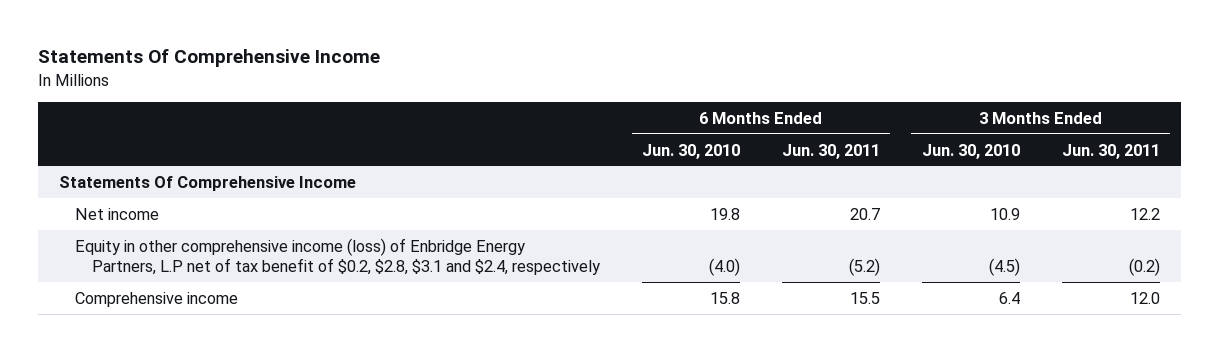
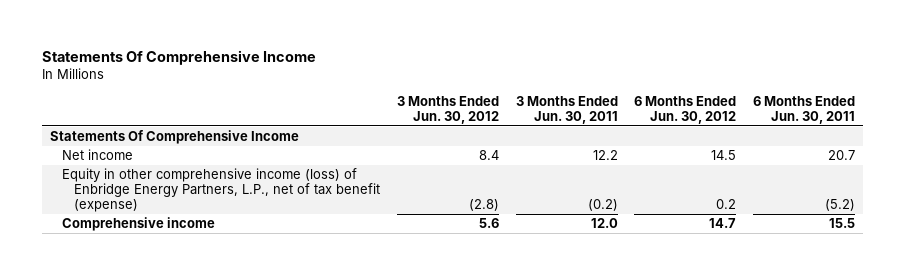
[642,143,741,159] Jun. 30, 2010 -> none
[921,143,1020,159] Jun. 30, 2010 -> none
none -> [396,96,499,125] 3 Months Ended Jun. 30, 2012
none -> [634,96,737,125] 6 Months Ended Jun. 30, 2012
[75,237,601,275] Equity in other comprehensive income (loss) of Enbridge Energy Partners, L.P net of tax benefit of $0.2, $2.8, $3.1 and $2.4, respectively -> [62,167,381,213] Equity in other comprehensive income (loss) of Enbridge Energy Partners, L.P., net of tax benefit (expense)

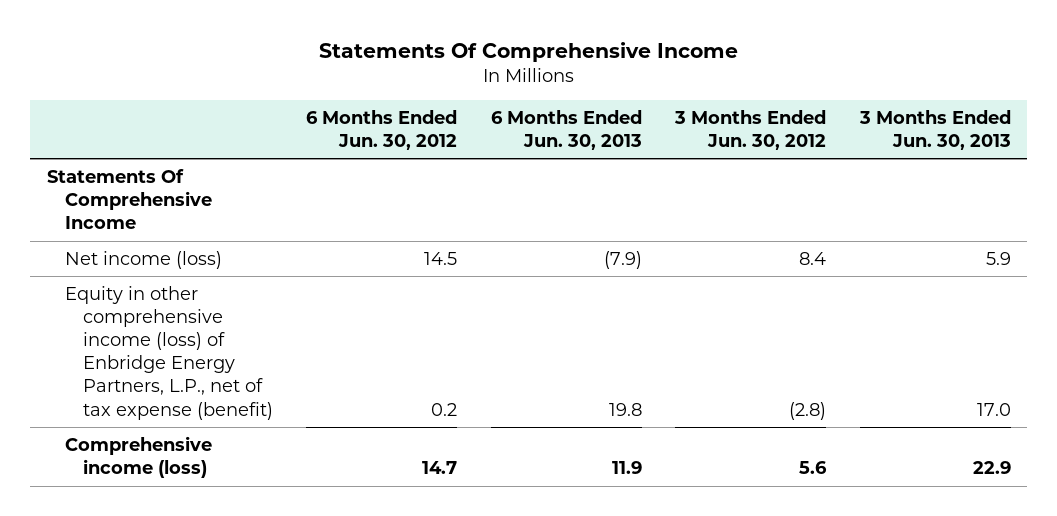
[515,96,618,125] 3 Months Ended Jun. 30, 2011 -> none
[752,96,855,125] 6 Months Ended Jun. 30, 2011 -> none
none -> [490,109,642,150] 6 Months Ended Jun. 30, 2013
none -> [858,109,1011,150] 3 Months Ended Jun. 30, 2013
[62,148,134,160] Net income -> [64,250,222,269] Net income (loss)
[62,167,381,213] Equity in other comprehensive income (loss) of Enbridge Energy Partners, L.P., net of tax benefit (expense) -> [64,285,273,420] Equity in other comprehensive income (loss) of Enbridge Energy Partners, L.P., net of tax expense (benefit)
[62,216,216,231] Comprehensive income -> [64,435,212,479] Comprehensive income (loss)

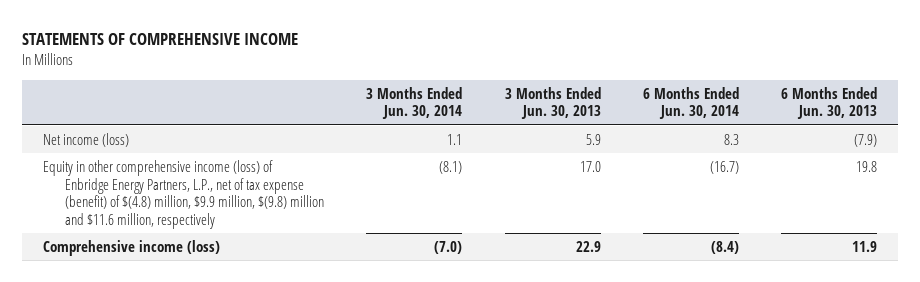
[318,41,738,62] Statements Of Comprehensive Income -> [22,33,299,46] STATEMENTS OF COMPREHENSIVE INCOME
[306,109,458,150] 6 Months Ended Jun. 30, 2012 -> none
[674,109,827,150] 3 Months Ended Jun. 30, 2012 -> none
none -> [366,86,463,120] 3 Months Ended Jun. 30, 2014
none -> [642,86,739,120] 6 Months Ended Jun. 30, 2014
[46,168,212,230] Statements Of Comprehensive Income -> none
[64,285,273,420] Equity in other comprehensive income (loss) of Enbridge Energy Partners, L.P., net of tax expense (benefit) -> [43,159,325,229] Equity in other comprehensive income (loss) of Enbridge Energy Partners, L.P., net of tax expense (benefit) of $(4.8) million, $9.9 million, $(9.8) million and $11.6 million, respectively

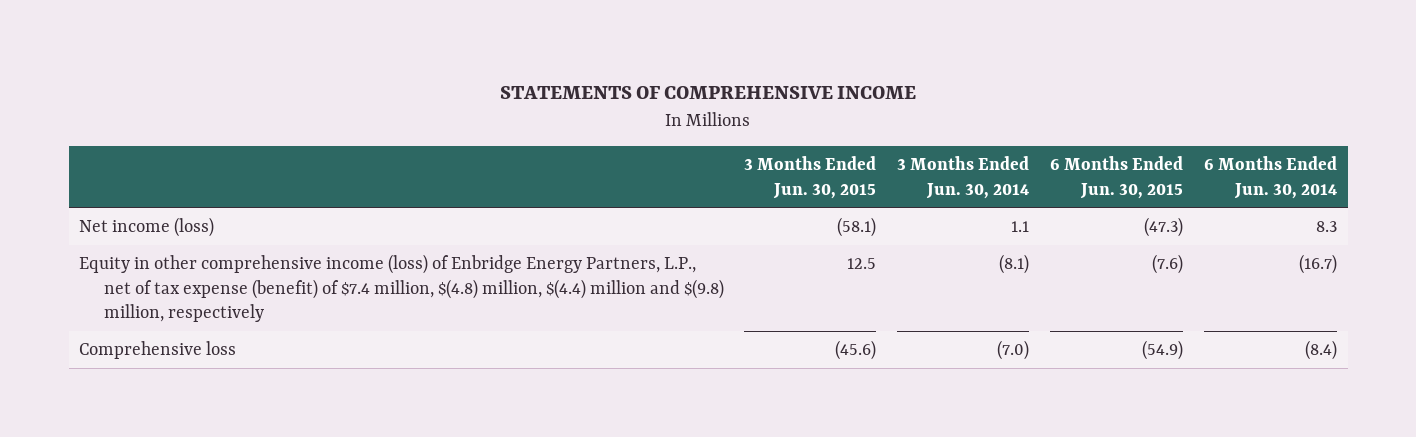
[504,86,601,120] 3 Months Ended Jun. 30, 2013 -> none
[781,86,878,120] 6 Months Ended Jun. 30, 2013 -> none
none -> [744,156,877,199] 3 Months Ended Jun. 30, 2015
none -> [1050,156,1184,199] 6 Months Ended Jun. 30, 2015
[43,159,325,229] Equity in other comprehensive income (loss) of Enbridge Energy Partners, L.P., net of tax expense (benefit) of $(4.8) million, $9.9 million, $(9.8) million and $11.6 million, respectively -> [78,254,724,323] Equity in other comprehensive income (loss) of Enbridge Energy Partners, L.P., net of tax expense (benefit) of $7.4 million, $(4.8) million, $(4.4) million and $(9.8) million, respectively
[43,239,221,256] Comprehensive income (loss) -> [78,341,236,360] Comprehensive loss

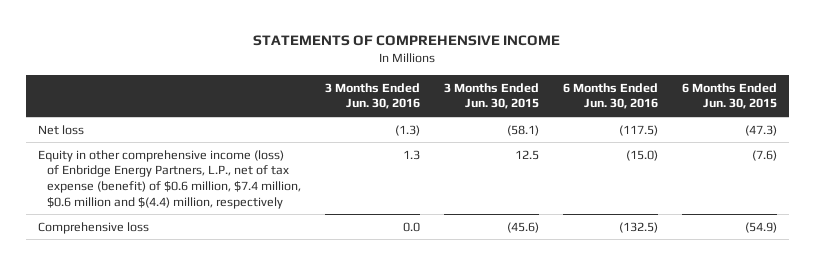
[897,156,1030,199] 3 Months Ended Jun. 30, 2014 -> none
[1204,156,1338,199] 6 Months Ended Jun. 30, 2014 -> none
none -> [324,82,420,110] 3 Months Ended Jun. 30, 2016
none -> [562,82,658,110] 6 Months Ended Jun. 30, 2016
[78,217,214,238] Net income (loss) -> [37,124,84,135] Net loss
[78,254,724,323] Equity in other comprehensive income (loss) of Enbridge Energy Partners, L.P., net of tax expense (benefit) of $7.4 million, $(4.8) million, $(4.4) million and $(9.8) million, respectively -> [37,149,301,209] Equity in other comprehensive income (loss) of Enbridge Energy Partners, L.P., net of tax expense (benefit) of $0.6 million, $7.4 million, $0.6 million and $(4.4) million, respectively

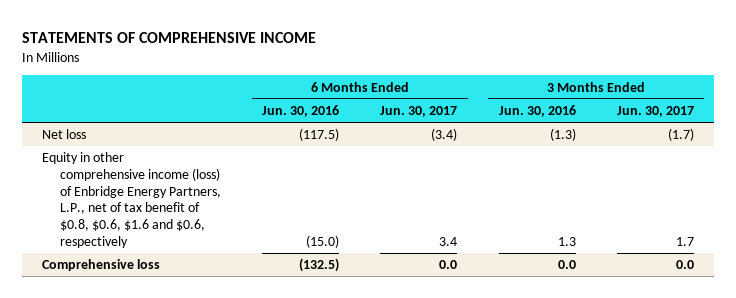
[443,82,539,110] 3 Months Ended Jun. 30, 2015 -> none
[681,82,777,110] 6 Months Ended Jun. 30, 2015 -> none
none -> [380,105,458,117] Jun. 30, 2017
none -> [616,105,694,117] Jun. 30, 2017
[37,149,301,209] Equity in other comprehensive income (loss) of Enbridge Energy Partners, L.P., net of tax expense (benefit) of $0.6 million, $7.4 million, $0.6 million and $(4.4) million, respectively -> [42,152,221,248] Equity in other comprehensive income (loss) of Enbridge Energy Partners, L.P., net of tax benefit of $0.8, $0.6, $1.6 and $0.6, respectively

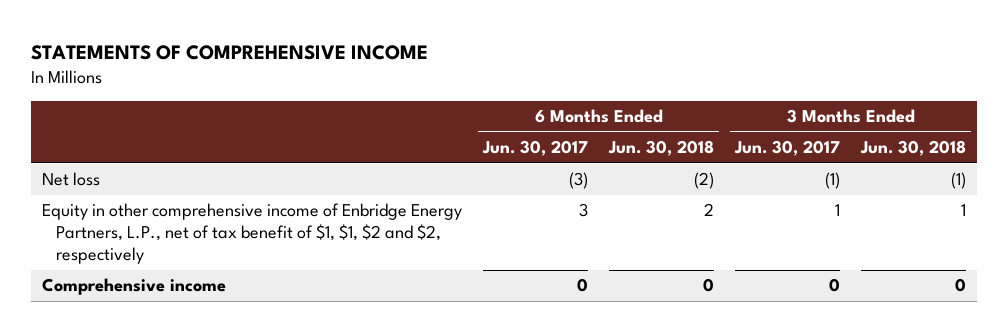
[261,104,339,117] Jun. 30, 2016 -> none
[498,104,576,117] Jun. 30, 2016 -> none
none -> [608,140,715,157] Jun. 30, 2018
none -> [860,140,967,157] Jun. 30, 2018
[431,128,458,142] (3.4) -> [568,172,588,190] (3)
[667,128,694,142] (1.7) -> [825,172,841,190] (1)
[42,152,221,248] Equity in other comprehensive income (loss) of Enbridge Energy Partners, L.P., net of tax benefit of $0.8, $0.6, $1.6 and $0.6, respectively -> [41,203,462,265] Equity in other comprehensive income of Enbridge Energy Partners, L.P., net of tax benefit of $1, $1, $2 and $2, respectively
[439,236,458,246] 3.4 -> [578,203,588,218] 3
[675,236,694,246] 1.7 -> [835,204,841,217] 1
[42,259,161,272] Comprehensive loss -> [41,278,226,296] Comprehensive income
[439,260,458,270] 0.0 -> [576,278,588,293] 0
[675,260,694,270] 0.0 -> [829,278,841,293] 0

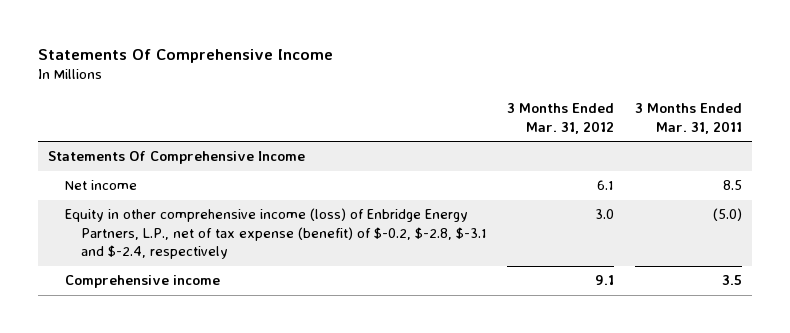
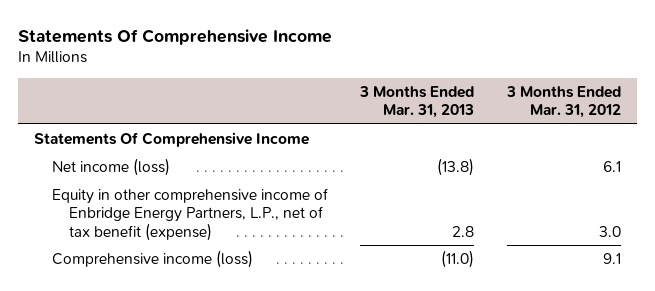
[634,103,742,134] 3 Months Ended Mar. 31, 2011 -> none
none -> [359,85,475,118] 3 Months Ended Mar. 31, 2013
[64,180,137,191] Net income -> [51,158,170,177] Net income (loss)
[64,208,488,260] Equity in other comprehensive income (loss) of Enbridge Energy Partners, L.P., net of tax expense (benefit) of $-0.2, $-2.8, $-3.1 and $-2.4, respectively -> [51,188,328,241] Equity in other comprehensive income of Enbridge Energy Partners, L.P., net of tax benefit (expense)
[64,275,220,289] Comprehensive income -> [51,250,253,269] Comprehensive income (loss)

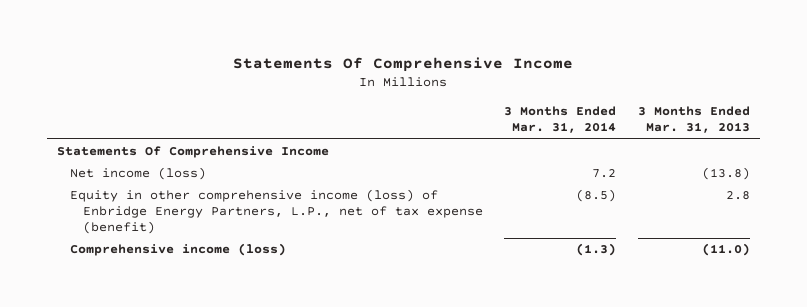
[506,85,622,118] 3 Months Ended Mar. 31, 2012 -> none
none -> [504,106,617,134] 3 Months Ended Mar. 31, 2014
[51,188,328,241] Equity in other comprehensive income of Enbridge Energy Partners, L.P., net of tax benefit (expense) -> [70,189,484,235] Equity in other comprehensive income (loss) of Enbridge Energy Partners, L.P., net of tax expense (benefit)

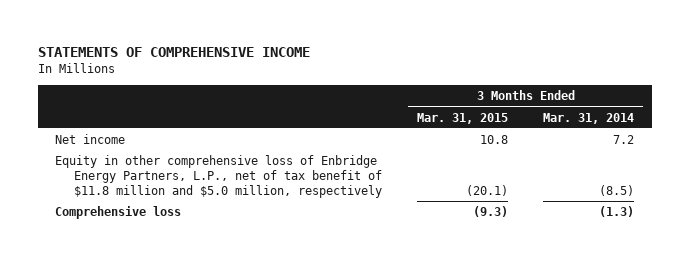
[233,56,574,72] Statements Of Comprehensive Income -> [37,46,310,57] STATEMENTS OF COMPREHENSIVE INCOME
[637,106,750,134] 3 Months Ended Mar. 31, 2013 -> none
none -> [417,112,509,124] Mar. 31, 2015
[57,146,330,159] Statements Of Comprehensive Income -> none
[70,167,207,181] Net income (loss) -> [55,134,126,145] Net income
[70,189,484,235] Equity in other comprehensive income (loss) of Enbridge Energy Partners, L.P., net of tax expense (benefit) -> [55,155,383,199] Equity in other comprehensive loss of Enbridge Energy Partners, L.P., net of tax benefit of $11.8 million and $5.0 million, respectively
[70,243,287,257] Comprehensive income (loss) -> [55,206,182,220] Comprehensive loss

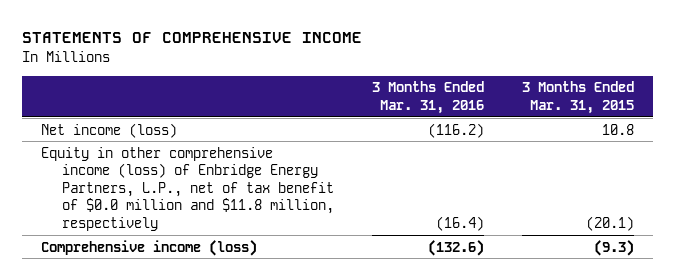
[543,112,635,124] Mar. 31, 2014 -> none
none -> [371,81,484,114] 3 Months Ended Mar. 31, 2016
[55,134,126,145] Net income -> [41,122,178,138] Net income (loss)
[55,155,383,199] Equity in other comprehensive loss of Enbridge Energy Partners, L.P., net of tax benefit of $11.8 million and $5.0 million, respectively -> [41,146,334,231] Equity in other comprehensive income (loss) of Enbridge Energy Partners, L.P., net of tax benefit of $0.0 million and $11.8 million, respectively
[55,206,182,220] Comprehensive loss -> [41,239,258,256] Comprehensive income (loss)

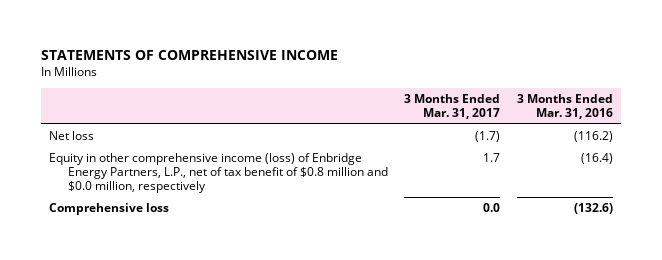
[521,81,634,114] 3 Months Ended Mar. 31, 2015 -> none
none -> [404,93,501,119] 3 Months Ended Mar. 31, 2017
[41,122,178,138] Net income (loss) -> [49,131,95,141] Net loss
[41,146,334,231] Equity in other comprehensive income (loss) of Enbridge Energy Partners, L.P., net of tax benefit of $0.0 million and $11.8 million, respectively -> [49,153,388,194] Equity in other comprehensive income (loss) of Enbridge Energy Partners, L.P., net of tax benefit of $0.8 million and $0.0 million, respectively
[41,239,258,256] Comprehensive income (loss) -> [49,203,170,216] Comprehensive loss

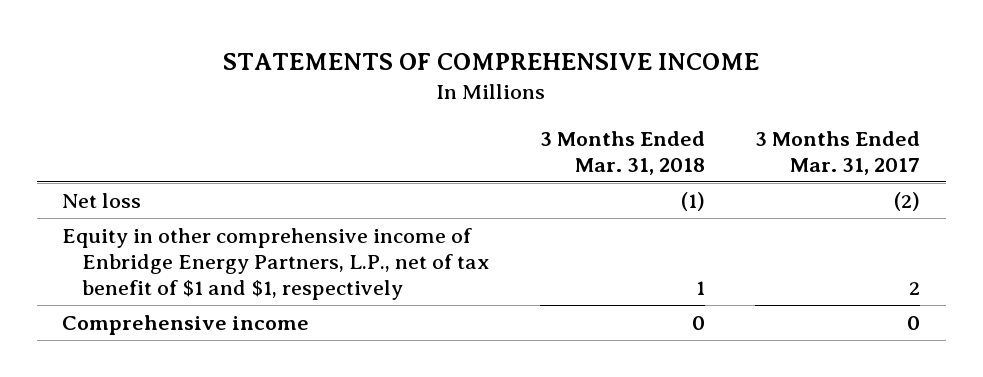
[516,93,613,119] 3 Months Ended Mar. 31, 2016 -> none
none -> [539,130,705,175] 3 Months Ended Mar. 31, 2018
[475,131,501,143] (1.7) -> [894,191,921,211] (2)
[49,153,388,194] Equity in other comprehensive income (loss) of Enbridge Energy Partners, L.P., net of tax benefit of $0.8 million and $0.0 million, respectively -> [62,227,490,300] Equity in other comprehensive income of Enbridge Energy Partners, L.P., net of tax benefit of $1 and $1, respectively
[483,153,501,163] 1.7 -> [909,281,921,295] 2
[49,203,170,216] Comprehensive loss -> [62,314,310,335] Comprehensive income
[483,203,501,213] 0.0 -> [907,315,921,330] 0

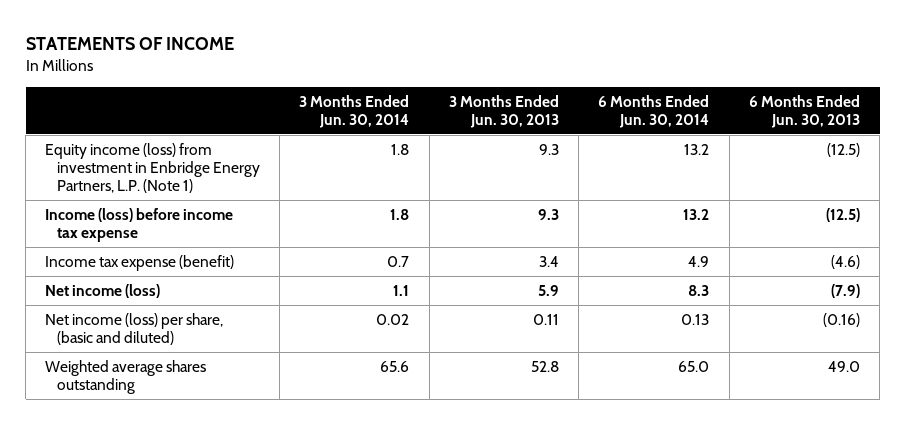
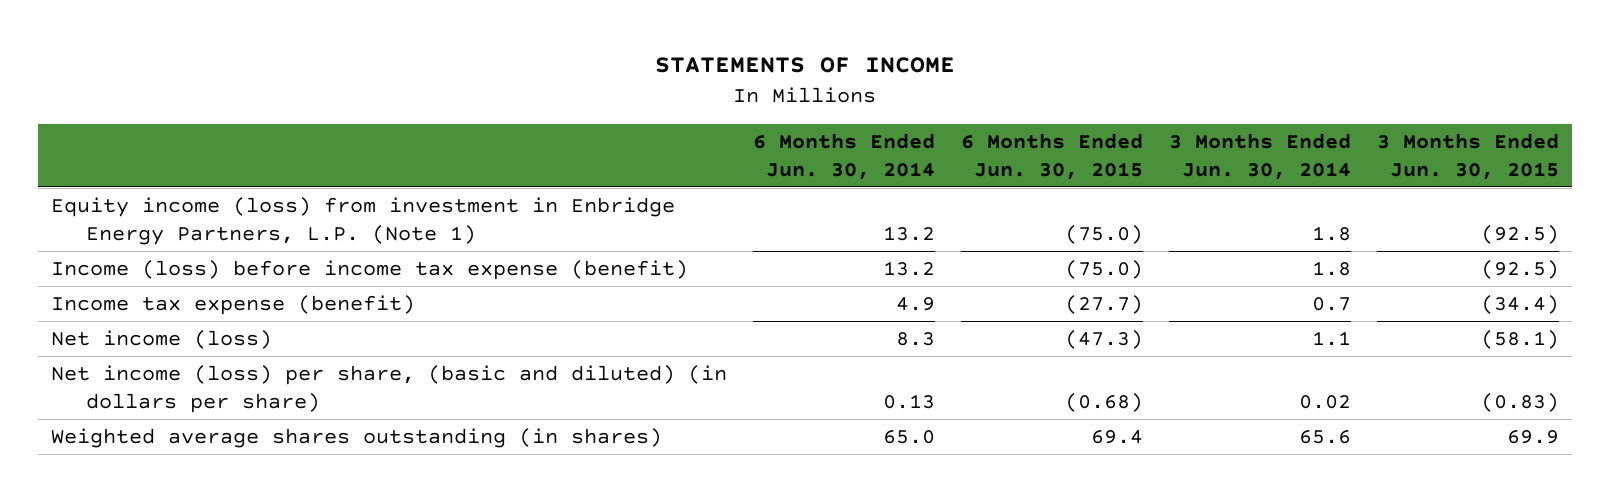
[448,94,559,128] 3 Months Ended Jun. 30, 2013 -> none
[748,94,860,128] 6 Months Ended Jun. 30, 2013 -> none
none -> [961,132,1144,180] 6 Months Ended Jun. 30, 2015
none -> [1377,132,1560,180] 3 Months Ended Jun. 30, 2015
[45,207,234,242] Income (loss) before income tax expense -> [51,259,689,280] Income (loss) before income tax expense (benefit)
[45,312,224,345] Net income (loss) per share, (basic and diluted) -> [51,364,728,413] Net income (loss) per share, (basic and diluted) (in dollars per share)
[45,359,207,394] Weighted average shares outstanding -> [51,427,663,448] Weighted average shares outstanding (in shares)

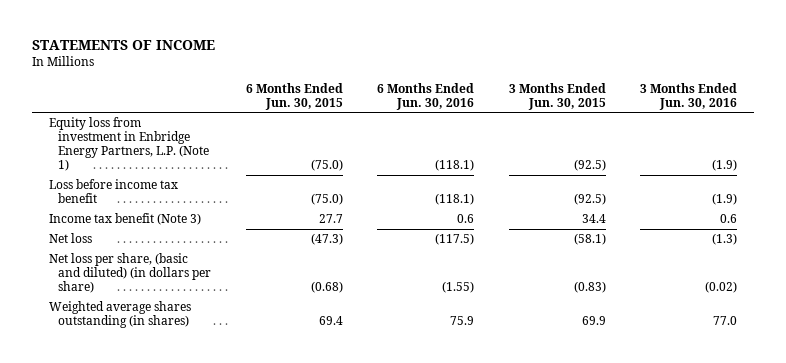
[753,132,936,180] 6 Months Ended Jun. 30, 2014 -> none
[1169,132,1352,180] 3 Months Ended Jun. 30, 2014 -> none
none -> [377,82,475,110] 6 Months Ended Jun. 30, 2016
none -> [639,82,737,110] 3 Months Ended Jun. 30, 2016
[51,196,676,245] Equity income (loss) from investment in Enbridge Energy Partners, L.P. (Note 1) -> [48,117,210,172] Equity loss from investment in Enbridge Energy Partners, L.P. (Note 1)
[51,259,689,280] Income (loss) before income tax expense (benefit) -> [48,179,178,204] Loss before income tax benefit
[51,294,416,315] Income tax expense (benefit) -> [48,213,201,226] Income tax benefit (Note 3)
[1065,294,1144,314] (27.7) -> [318,214,343,224] 27.7
[1481,294,1560,314] (34.4) -> [581,214,606,224] 34.4
[51,329,273,349] Net income (loss) -> [48,233,92,244] Net loss
[51,364,728,413] Net income (loss) per share, (basic and diluted) (in dollars per share) -> [48,253,212,294] Net loss per share, (basic and diluted) (in dollars per share)

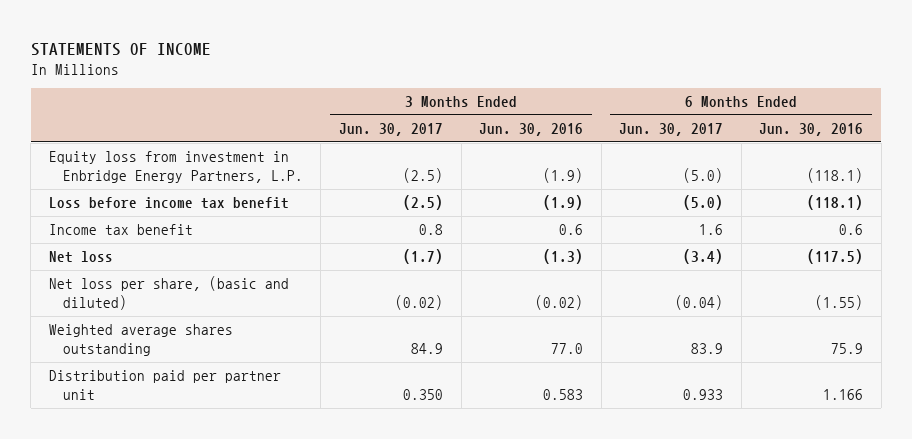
[245,82,343,110] 6 Months Ended Jun. 30, 2015 -> none
[508,82,606,110] 3 Months Ended Jun. 30, 2015 -> none
none -> [339,123,444,137] Jun. 30, 2017
none -> [619,123,724,137] Jun. 30, 2017
[48,117,210,172] Equity loss from investment in Enbridge Energy Partners, L.P. (Note 1) -> [49,151,303,184] Equity loss from investment in Enbridge Energy Partners, L.P.
[48,213,201,226] Income tax benefit (Note 3) -> [49,224,194,236] Income tax benefit
[48,253,212,294] Net loss per share, (basic and diluted) (in dollars per share) -> [49,276,290,311] Net loss per share, (basic and diluted)
[48,301,191,329] Weighted average shares outstanding (in shares) -> [49,324,234,357] Weighted average shares outstanding
none -> [49,370,282,401] Distribution paid per partner unit

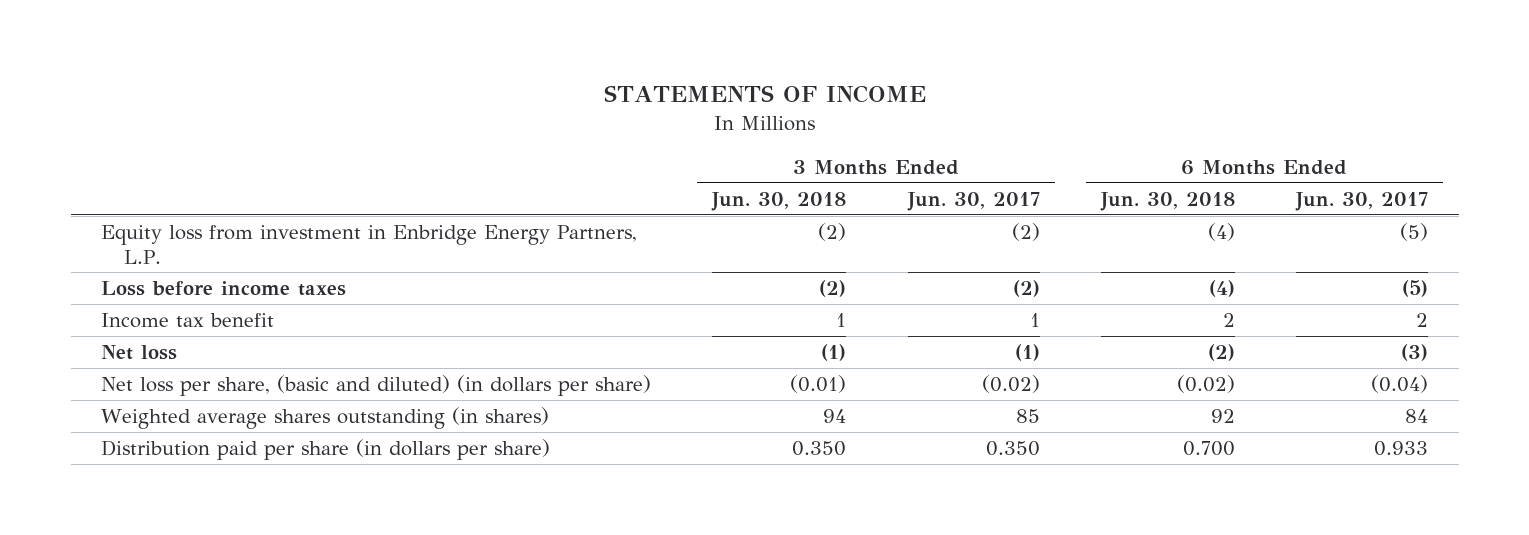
[479,123,584,137] Jun. 30, 2016 -> none
[759,123,864,137] Jun. 30, 2016 -> none
none -> [711,191,847,211] Jun. 30, 2018
none -> [1099,191,1235,211] Jun. 30, 2018
[403,168,444,184] (2.5) -> [1011,223,1040,242] (2)
[683,168,724,184] (5.0) -> [1400,223,1429,242] (5)
[49,197,290,210] Loss before income tax benefit -> [101,281,347,297] Loss before income taxes
[403,195,444,211] (2.5) -> [1012,280,1040,298] (2)
[683,195,724,211] (5.0) -> [1402,280,1429,298] (5)
[419,224,444,236] 0.8 -> [1029,313,1040,328] 1
[699,224,724,236] 1.6 -> [1416,313,1429,328] 2
[403,249,444,265] (1.7) -> [1014,344,1040,362] (1)
[683,249,724,265] (3.4) -> [1401,344,1429,362] (3)
[49,276,290,311] Net loss per share, (basic and diluted) -> [101,375,652,397] Net loss per share, (basic and diluted) (in dollars per share)
[49,324,234,357] Weighted average shares outstanding -> [101,407,550,430] Weighted average shares outstanding (in shares)
[411,343,444,355] 84.9 -> [1015,409,1040,424] 85
[691,343,724,355] 83.9 -> [1405,409,1429,424] 84
[49,370,282,401] Distribution paid per partner unit -> [101,439,551,461] Distribution paid per share (in dollars per share)

